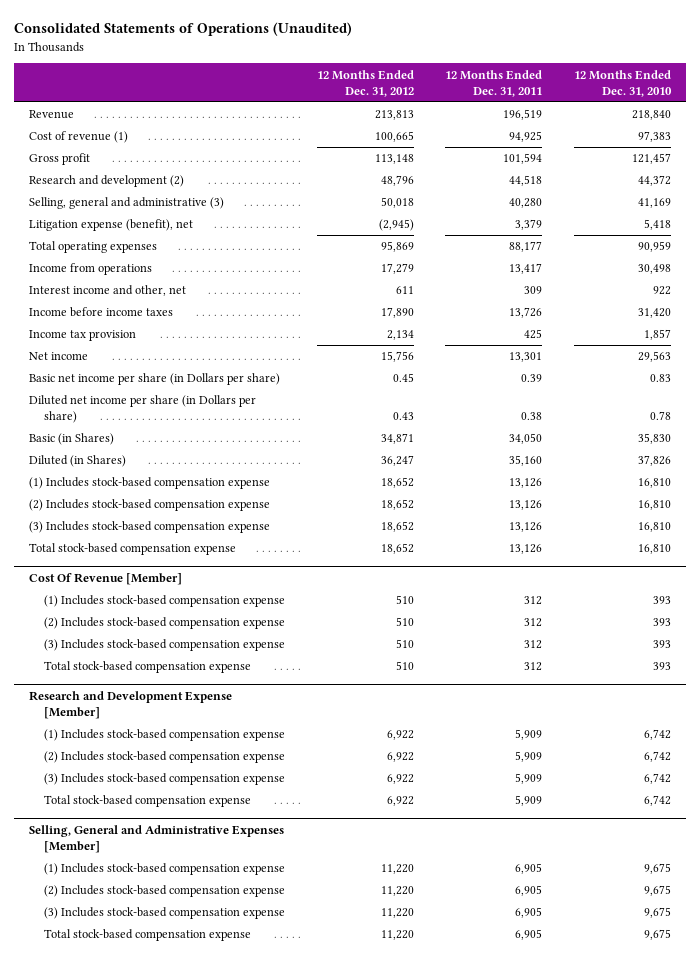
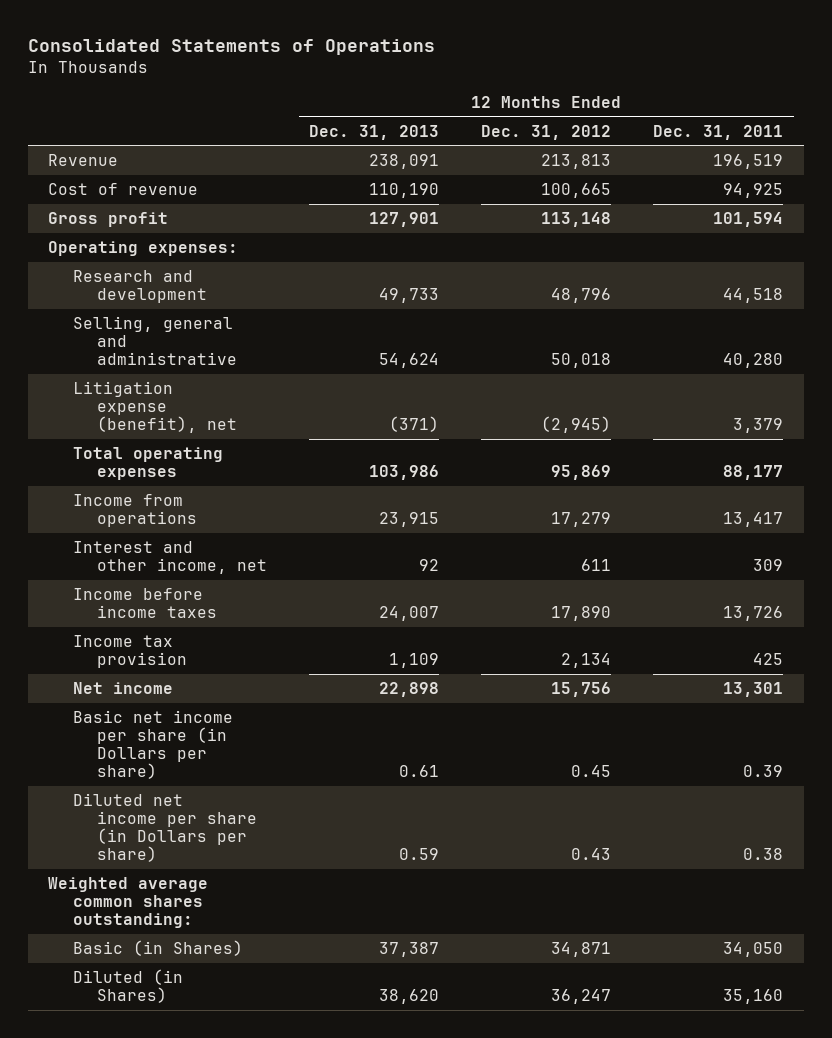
[13,22,352,37] Consolidated Statements of Operations (Unaudited) -> [27,38,435,55] Consolidated Statements of Operations
[573,69,672,97] 12 Months Ended Dec. 31, 2010 -> none
none -> [309,124,440,140] Dec. 31, 2013
[29,131,129,144] Cost of revenue (1) -> [48,182,199,195] Cost of revenue
none -> [48,240,239,256] Operating expenses:
[29,175,185,188] Research and development (2) -> [72,269,208,304] Research and development
[29,197,225,210] Selling, general and administrative (3) -> [72,315,238,366] Selling, general and administrative
[29,285,187,297] Interest income and other, net -> [72,540,268,575] Interest and other income, net
none -> [48,876,209,929] Weighted average common shares outstanding:
[29,477,271,490] (1) Includes stock-based compensation expense -> none
[29,499,271,512] (2) Includes stock-based compensation expense -> none
[29,521,271,534] (3) Includes stock-based compensation expense -> none
[29,543,237,556] Total stock-based compensation expense -> none
[29,573,183,586] Cost Of Revenue [Member] -> none
[44,595,286,608] (1) Includes stock-based compensation expense -> none
[44,617,286,630] (2) Includes stock-based compensation expense -> none
[44,639,286,652] (3) Includes stock-based compensation expense -> none
[44,661,252,674] Total stock-based compensation expense -> none
[29,691,233,720] Research and Development Expense [Member] -> none
[44,729,286,742] (1) Includes stock-based compensation expense -> none
[44,751,286,764] (2) Includes stock-based compensation expense -> none
[44,773,286,786] (3) Includes stock-based compensation expense -> none
[44,795,252,808] Total stock-based compensation expense -> none
[29,825,285,854] Selling, General and Administrative Expenses [Member] -> none
[44,863,286,876] (1) Includes stock-based compensation expense -> none
[44,885,286,898] (2) Includes stock-based compensation expense -> none
[44,907,286,920] (3) Includes stock-based compensation expense -> none
[44,929,252,942] Total stock-based compensation expense -> none

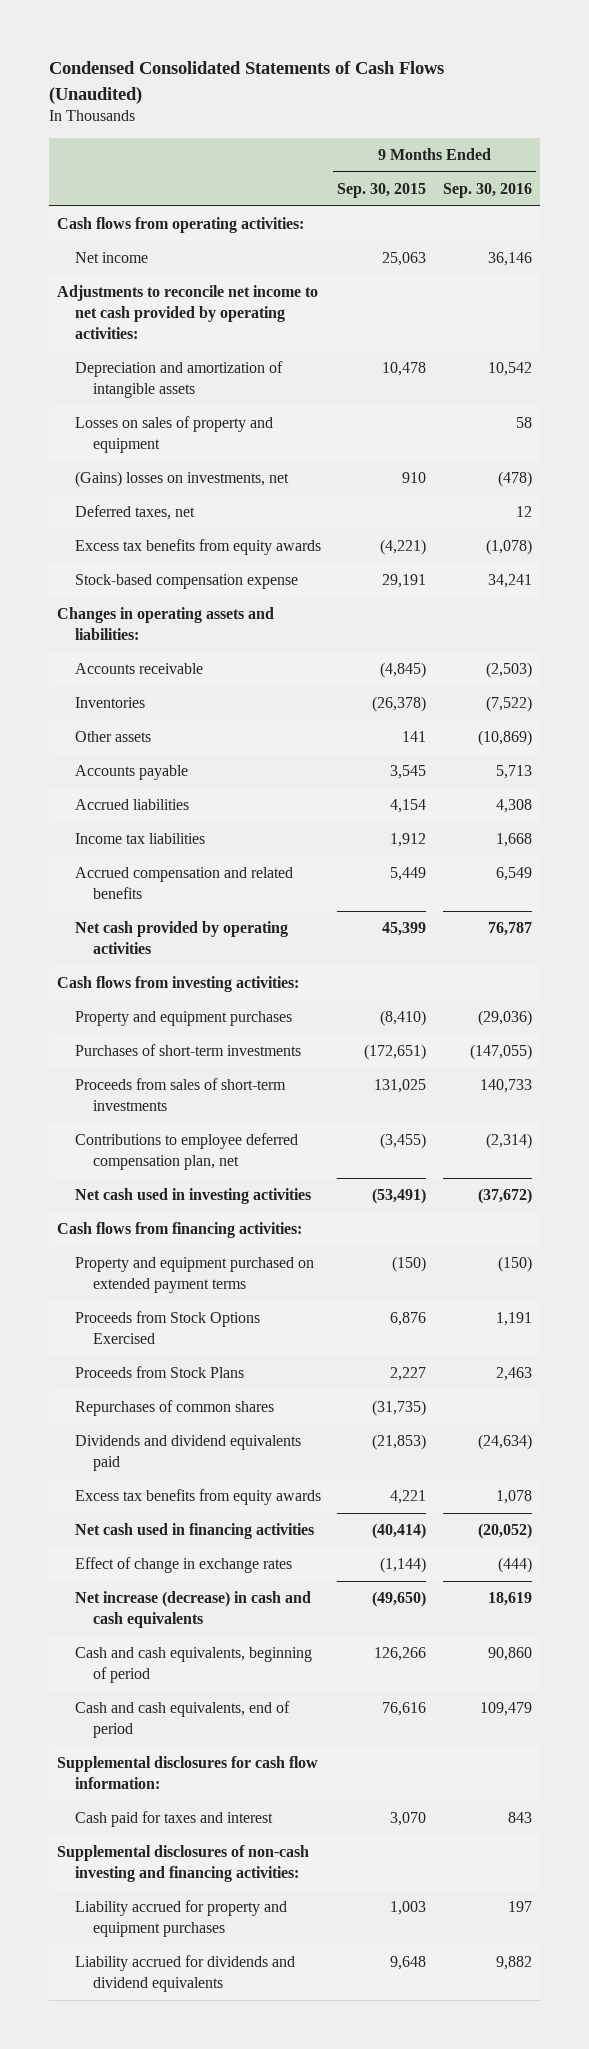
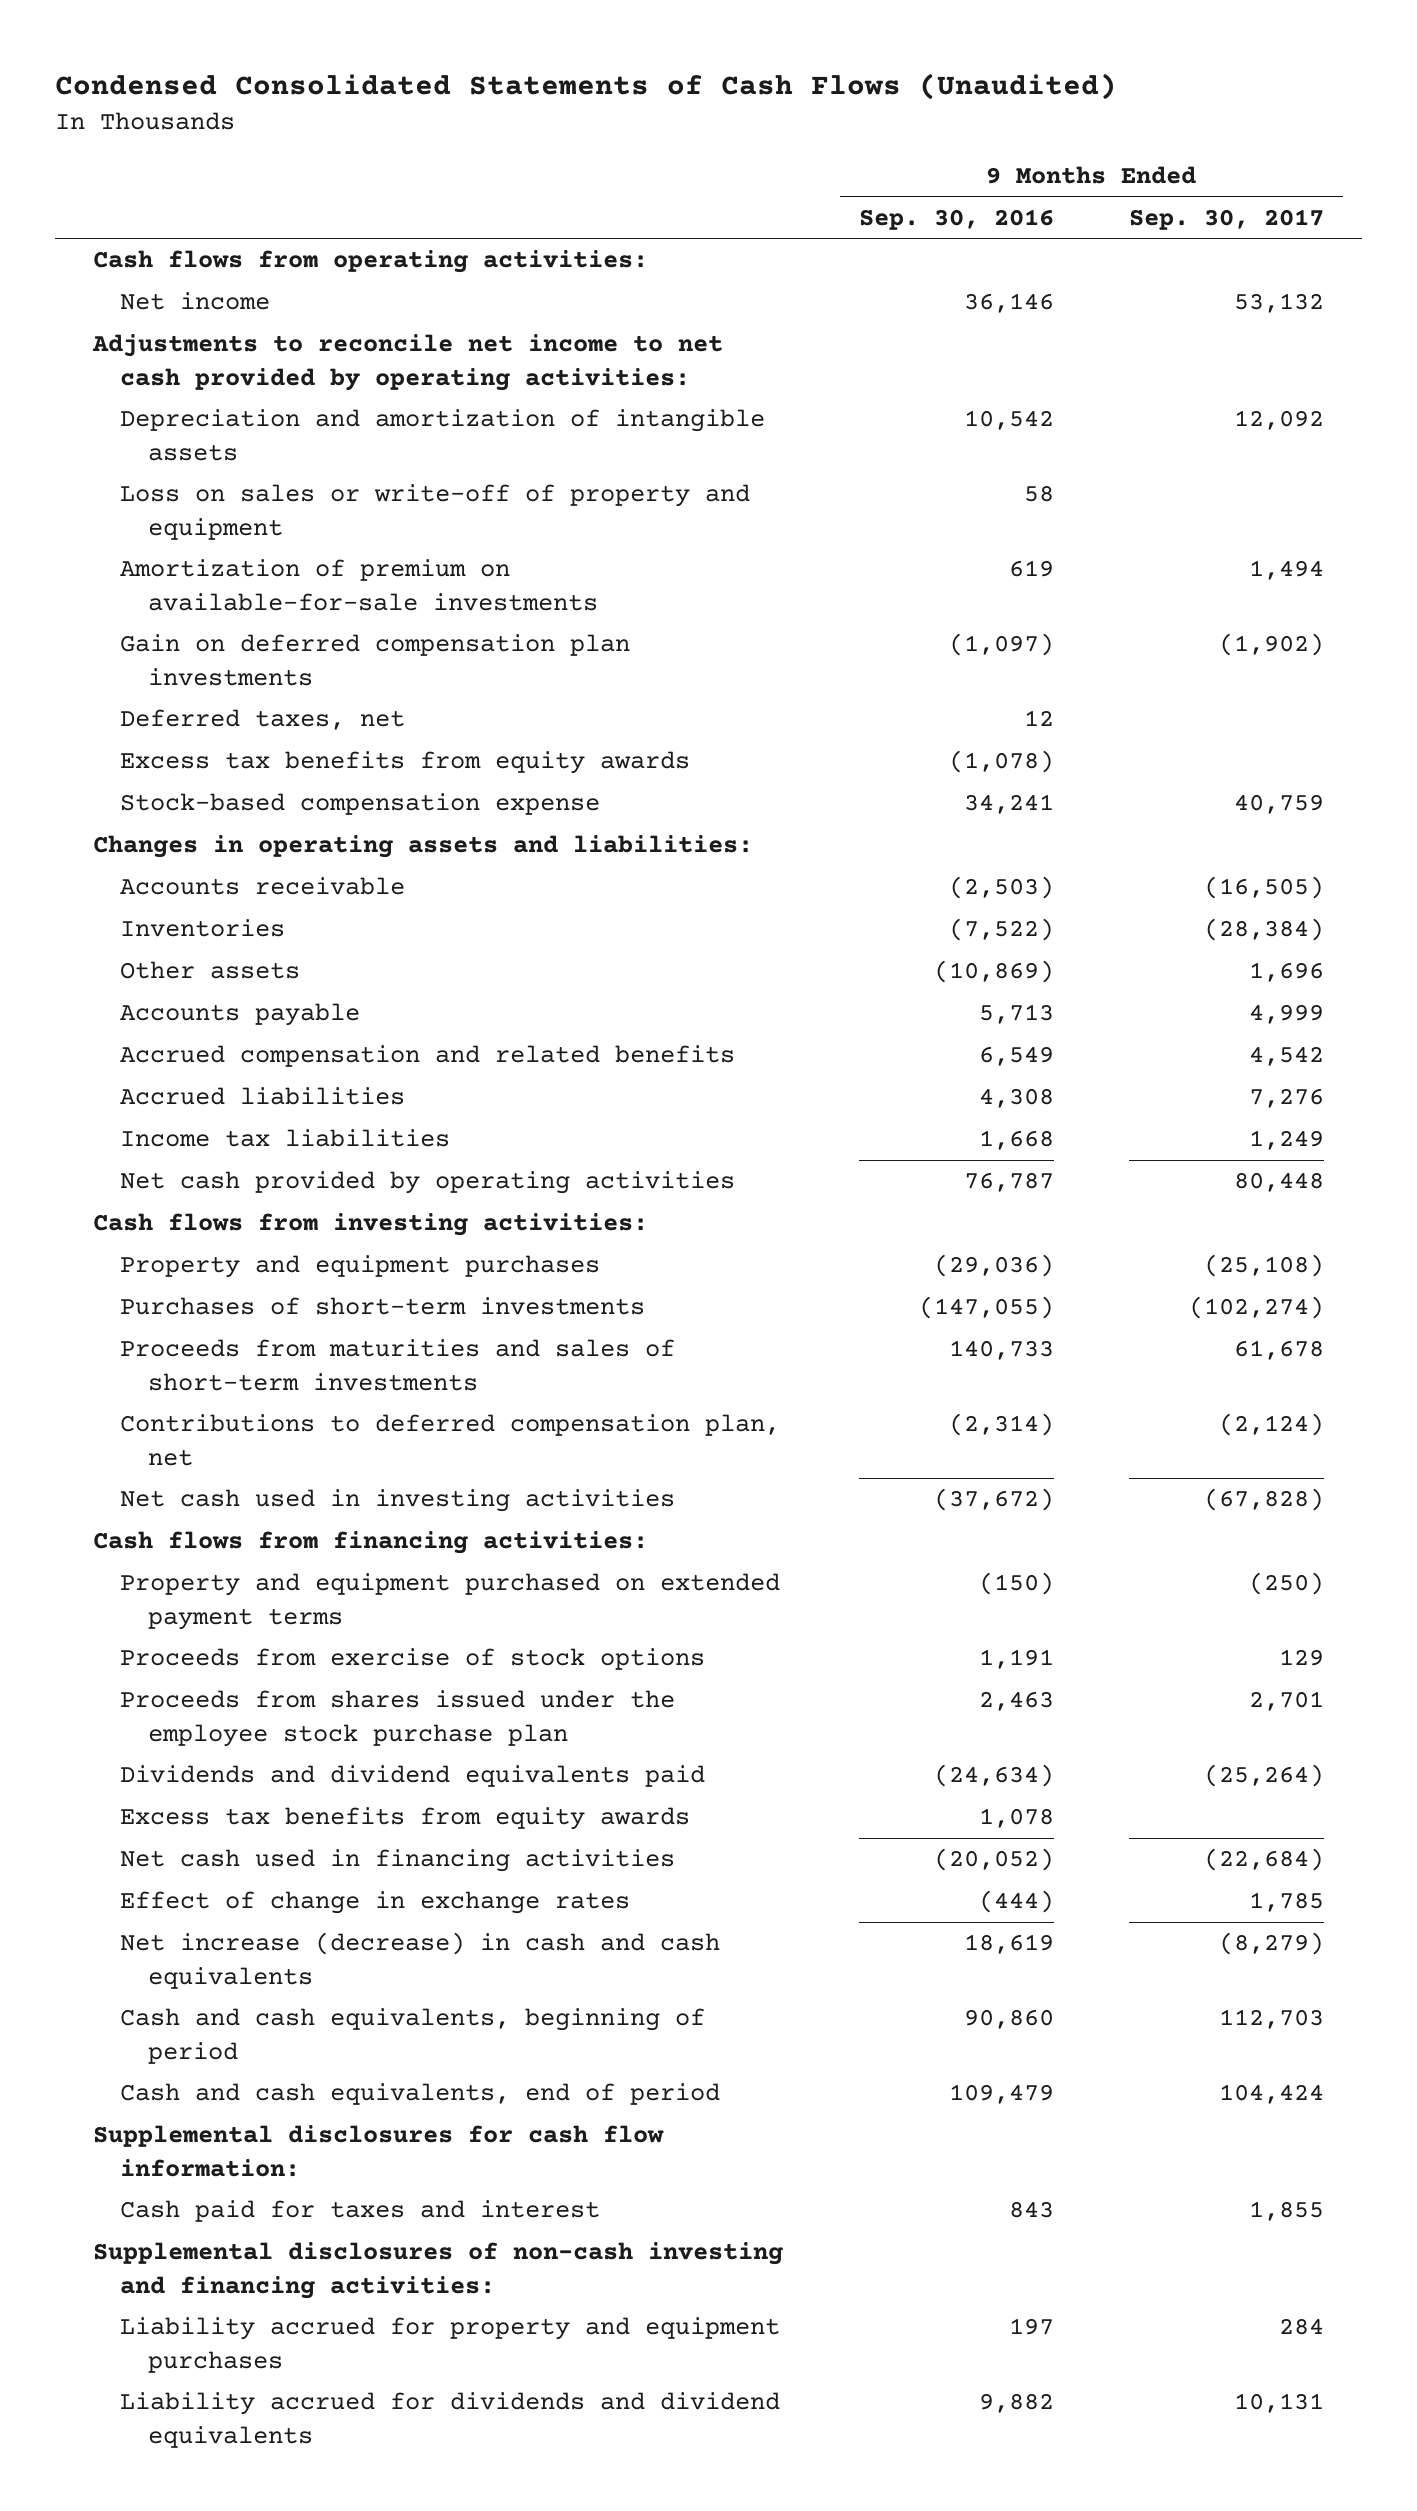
[337,182,427,198] Sep. 30, 2015 -> none
none -> [1129,208,1325,230] Sep. 30, 2017
[75,471,290,488] (Gains) losses on investments, net -> none
[75,416,274,454] Losses on sales of property and equipment -> [120,484,751,540] Loss on sales or write-off of property and equipment
none -> [120,559,598,611] Amortization of premium on available-for-sale investments
none -> [120,634,631,686] Gain on deferred compensation plan investments
[75,867,294,900] Accrued compensation and related benefits -> [120,1045,736,1068] Accrued compensation and related benefits
[75,1078,287,1112] Proceeds from sales of short-term investments -> [120,1339,676,1391] Proceeds from maturities and sales of short-term investments
[75,1133,299,1171] Contributions to employee deferred compensation plan, net -> [120,1414,781,1466] Contributions to deferred compensation plan, net
[75,1400,275,1417] Repurchases of common shares -> none
[75,1311,261,1345] Proceeds from Stock Options Exercised -> [120,1648,706,1671] Proceeds from exercise of stock options
[75,1366,245,1379] Proceeds from Stock Plans -> [120,1690,676,1747] Proceeds from shares issued under the employee stock purchase plan

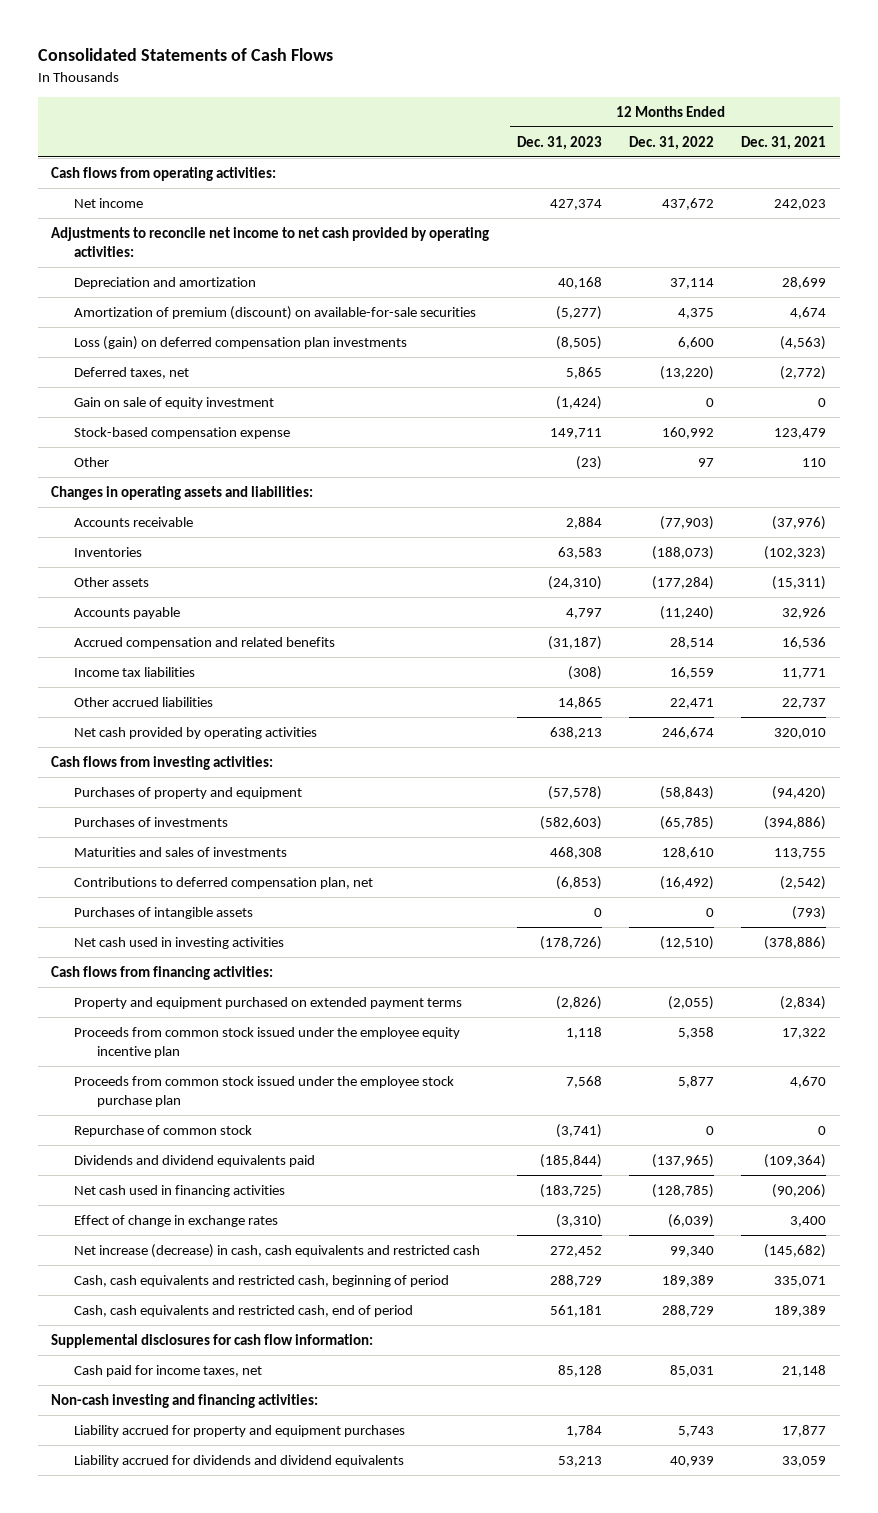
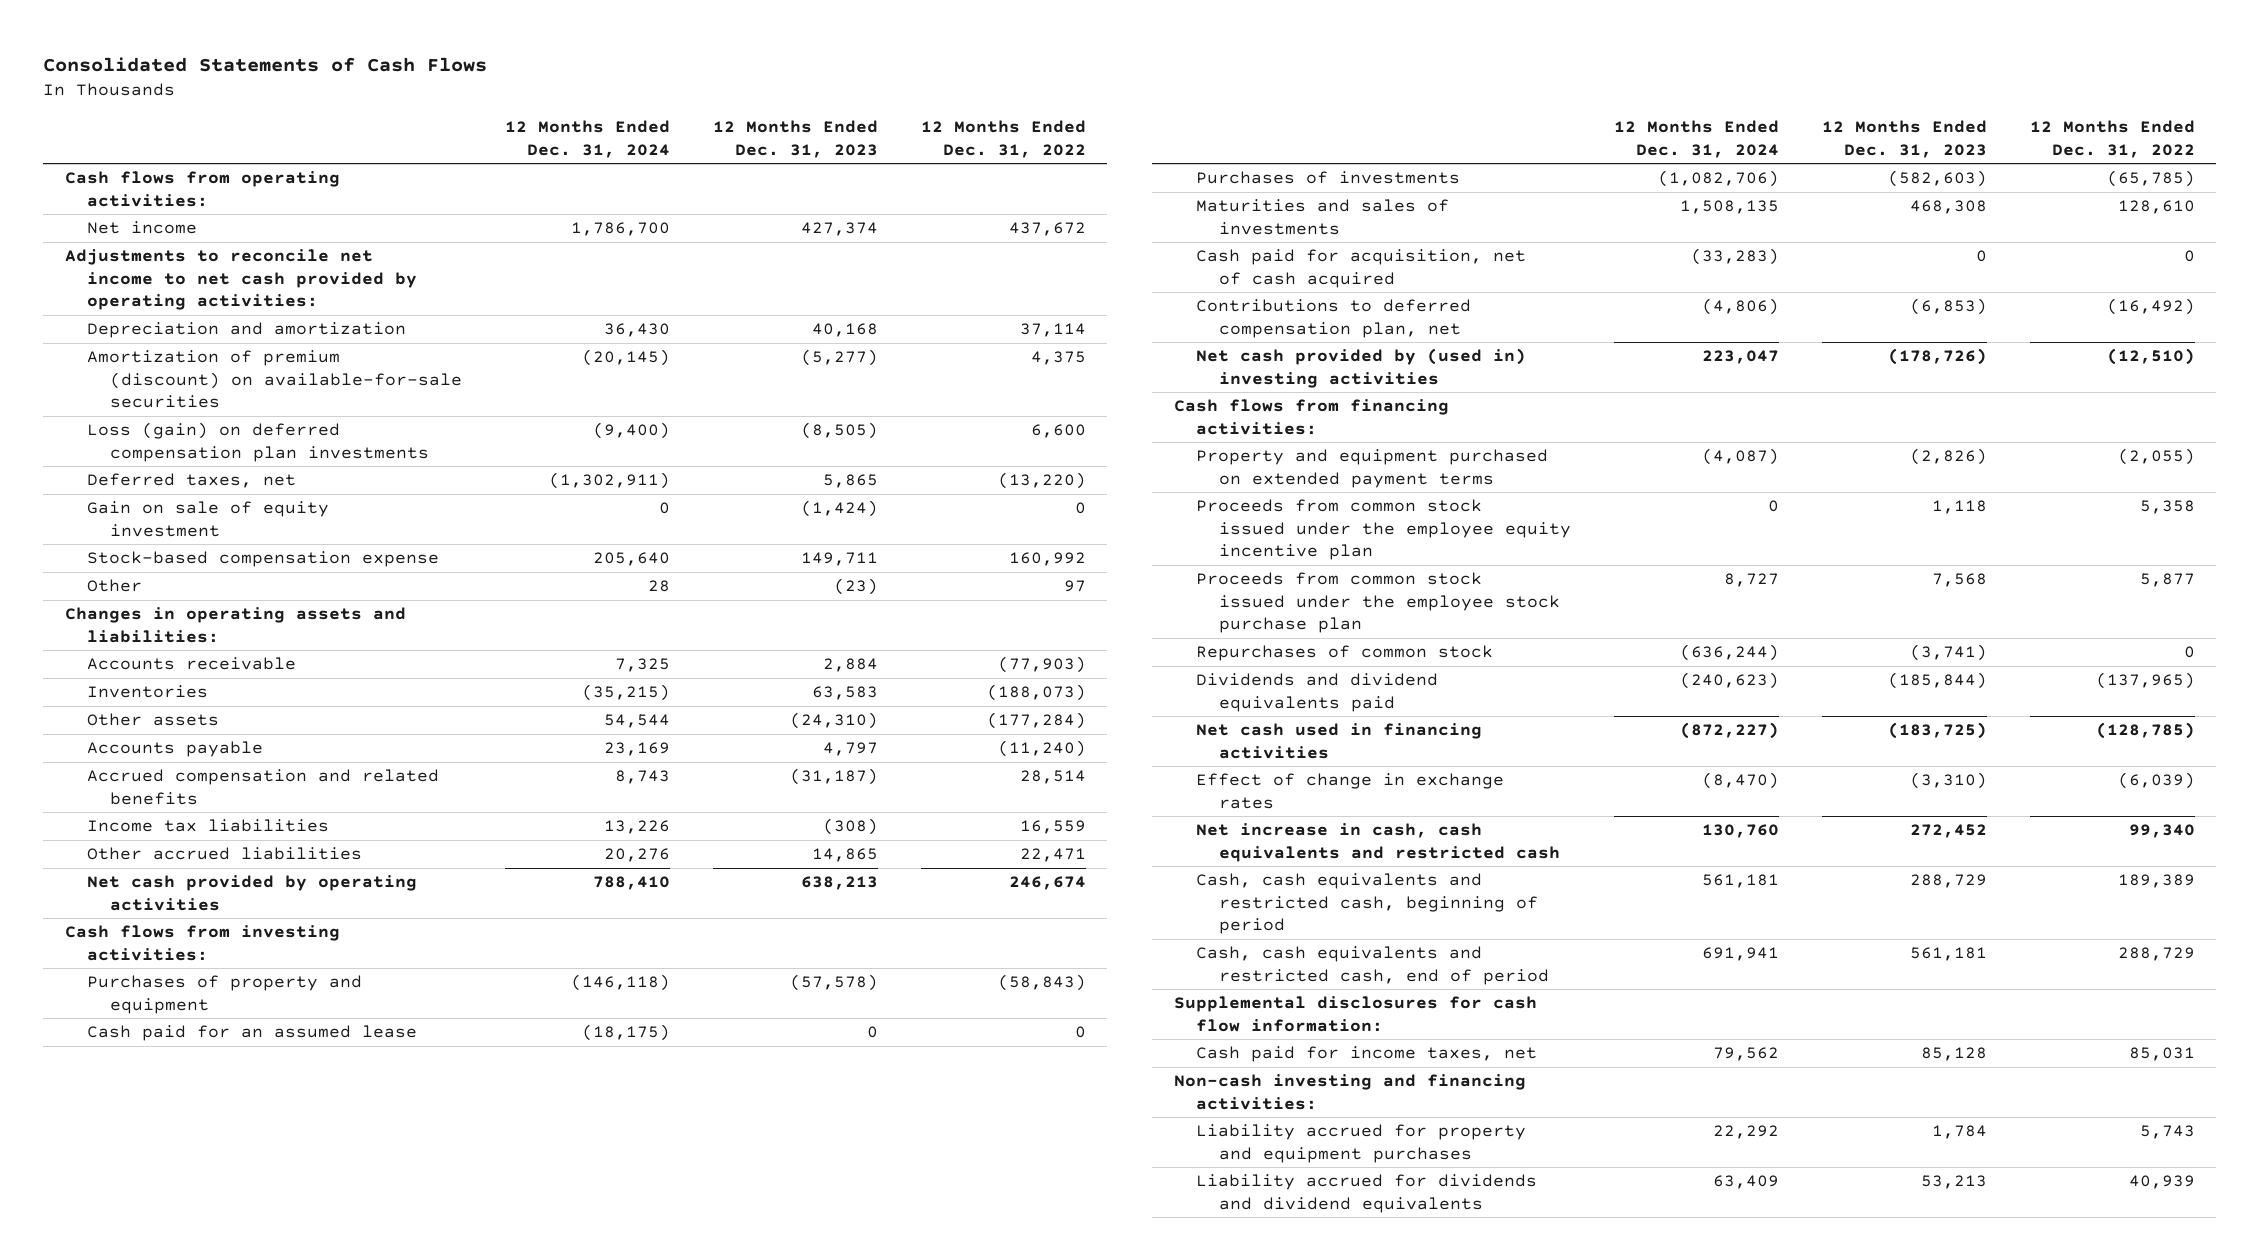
[741,135,827,150] Dec. 31, 2021 -> none
none -> [505,120,671,158] 12 Months Ended Dec. 31, 2024
none -> [87,1025,418,1042] Cash paid for an assumed lease
none -> [1196,249,1527,288] Cash paid for acquisition, net of cash acquired
[74,906,254,919] Purchases of intangible assets -> none
[74,936,285,949] Net cash used in investing activities -> [1196,348,1527,388] Net cash provided by (used in) investing activities
[74,1124,253,1137] Repurchase of common stock -> [1196,645,1494,662] Repurchases of common stock
[74,1243,481,1258] Net increase (decrease) in cash, cash equivalents and restricted cash -> [1196,823,1560,862] Net increase in cash, cash equivalents and restricted cash

